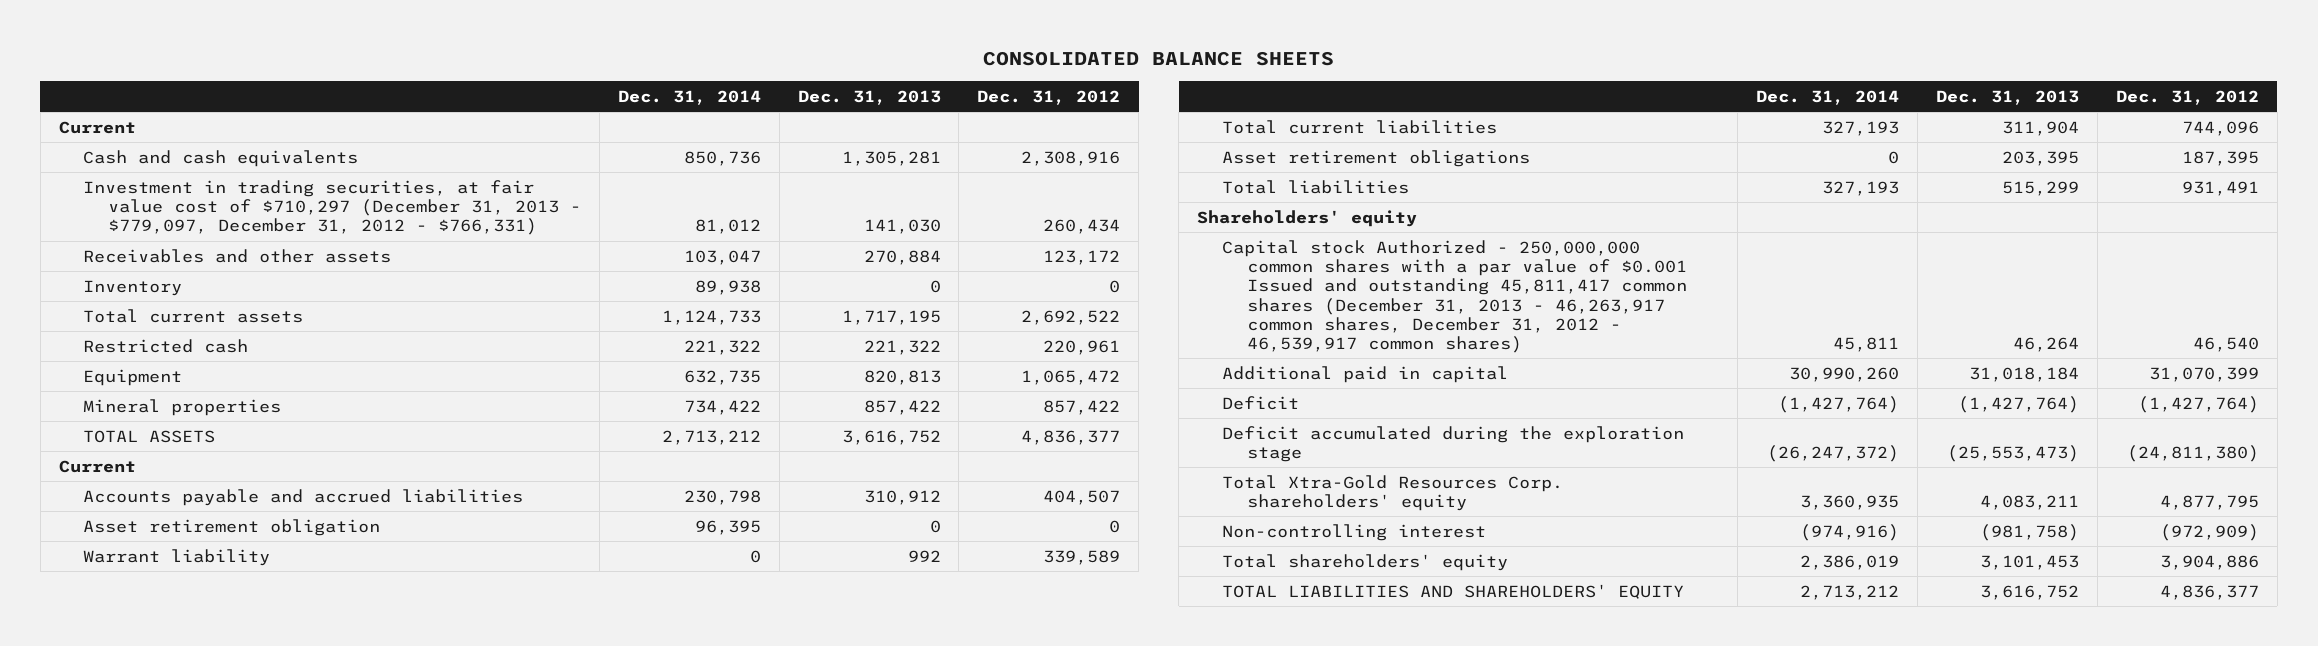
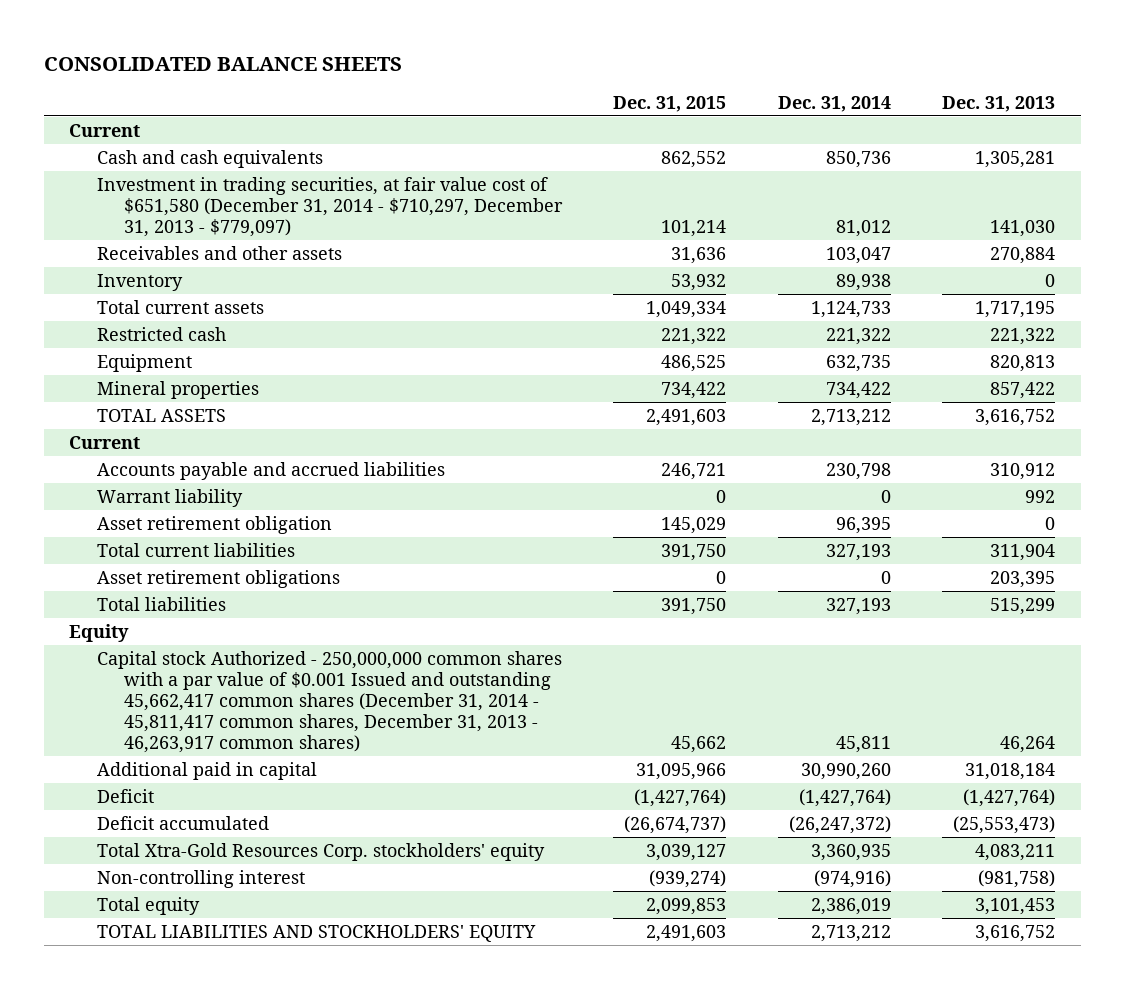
[977,89,1121,105] Dec. 31, 2012 -> none
none -> [613,95,727,112] Dec. 31, 2015
[83,179,581,236] Investment in trading securities, at fair value cost of $710,297 (December 31, 2013 - $779,097, December 31, 2012 - $766,331) -> [96,176,563,237] Investment in trading securities, at fair value cost of $651,580 (December 31, 2014 - $710,297, December 31, 2013 - $779,097)
[83,518,381,536] Asset retirement obligation -> [96,515,332,534] Asset retirement obligation
[1197,209,1418,227] Shareholders' equity -> [69,623,130,642] Equity
[1221,239,1687,354] Capital stock Authorized - 250,000,000 common shares with a par value of $0.001 Issued and outstanding 45,811,417 common shares (December 31, 2013 - 46,263,917 common shares, December 31, 2012 - 46,539,917 common shares) -> [96,650,562,753] Capital stock Authorized - 250,000,000 common shares with a par value of $0.001 Issued and outstanding 45,662,417 common shares (December 31, 2014 - 45,811,417 common shares, December 31, 2013 - 46,263,917 common shares)
[1221,425,1684,462] Deficit accumulated during the exploration stage -> [96,815,269,830] Deficit accumulated
[1221,474,1563,511] Total Xtra-Gold Resources Corp. shareholders' equity -> [96,842,545,861] Total Xtra-Gold Resources Corp. stockholders' equity
[1221,553,1508,571] Total shareholders' equity -> [96,896,200,915] Total equity
[1221,583,1684,599] TOTAL LIABILITIES AND SHAREHOLDERS' EQUITY -> [96,924,536,942] TOTAL LIABILITIES AND STOCKHOLDERS' EQUITY

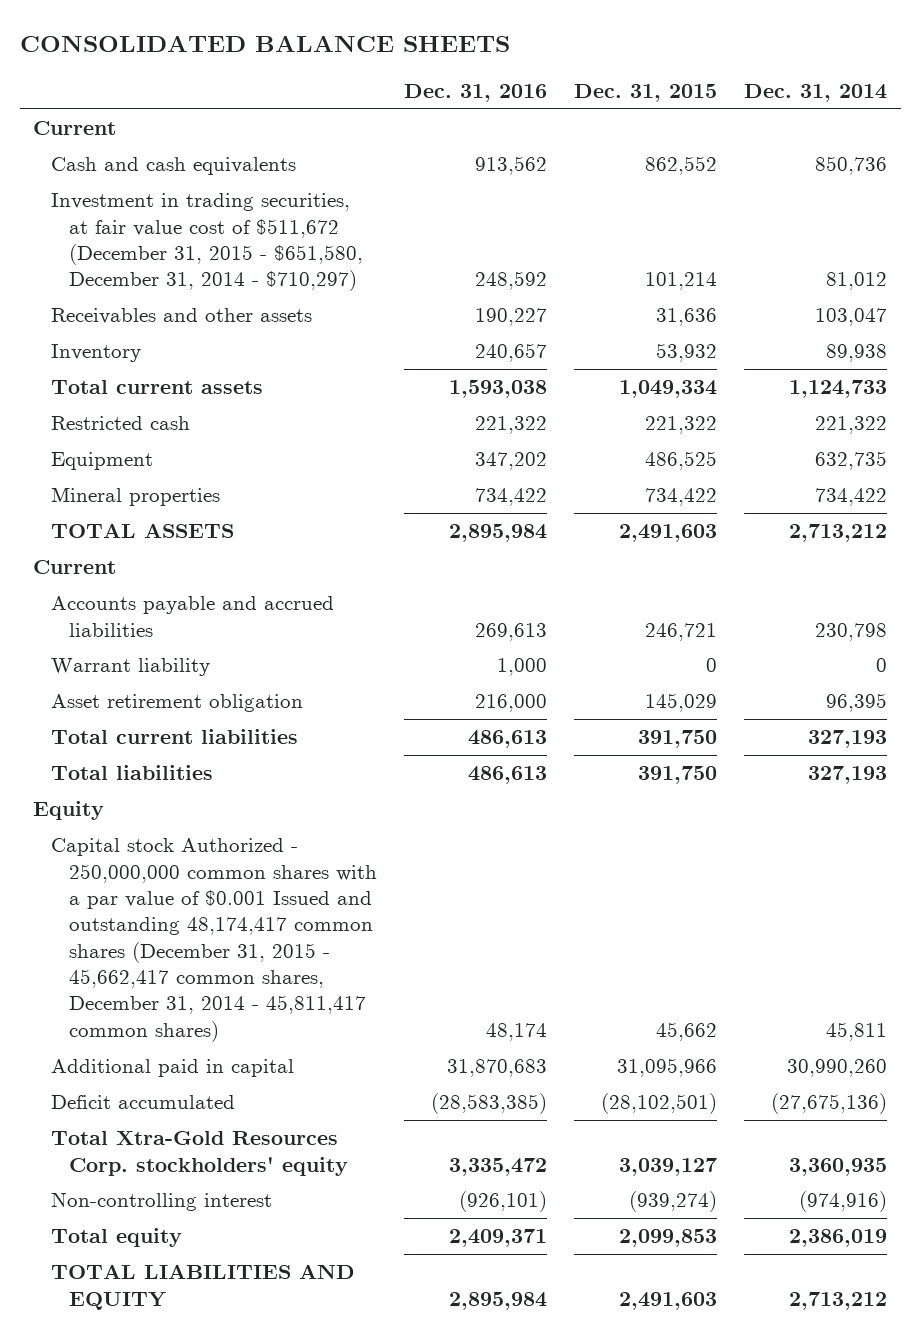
[942,95,1056,112] Dec. 31, 2013 -> none
none -> [403,83,547,102] Dec. 31, 2016
[96,176,563,237] Investment in trading securities, at fair value cost of $651,580 (December 31, 2014 - $710,297, December 31, 2013 - $779,097) -> [51,193,363,292] Investment in trading securities, at fair value cost of $511,672 (December 31, 2015 - $651,580, December 31, 2014 - $710,297)
[96,569,340,588] Asset retirement obligations -> none
[96,650,562,753] Capital stock Authorized - 250,000,000 common shares with a par value of $0.001 Issued and outstanding 45,662,417 common shares (December 31, 2014 - 45,811,417 common shares, December 31, 2013 - 46,263,917 common shares) -> [51,838,377,1042] Capital stock Authorized - 250,000,000 common shares with a par value of $0.001 Issued and outstanding 48,174,417 common shares (December 31, 2015 - 45,662,417 common shares, December 31, 2014 - 45,811,417 common shares)
[96,788,154,803] Deficit -> none
[624,815,727,834] (26,674,737) -> [601,1093,718,1115] (28,102,501)
[788,815,891,834] (26,247,372) -> [771,1093,888,1115] (27,675,136)
[96,924,536,942] TOTAL LIABILITIES AND STOCKHOLDERS' EQUITY -> [51,1264,356,1310] TOTAL LIABILITIES AND EQUITY

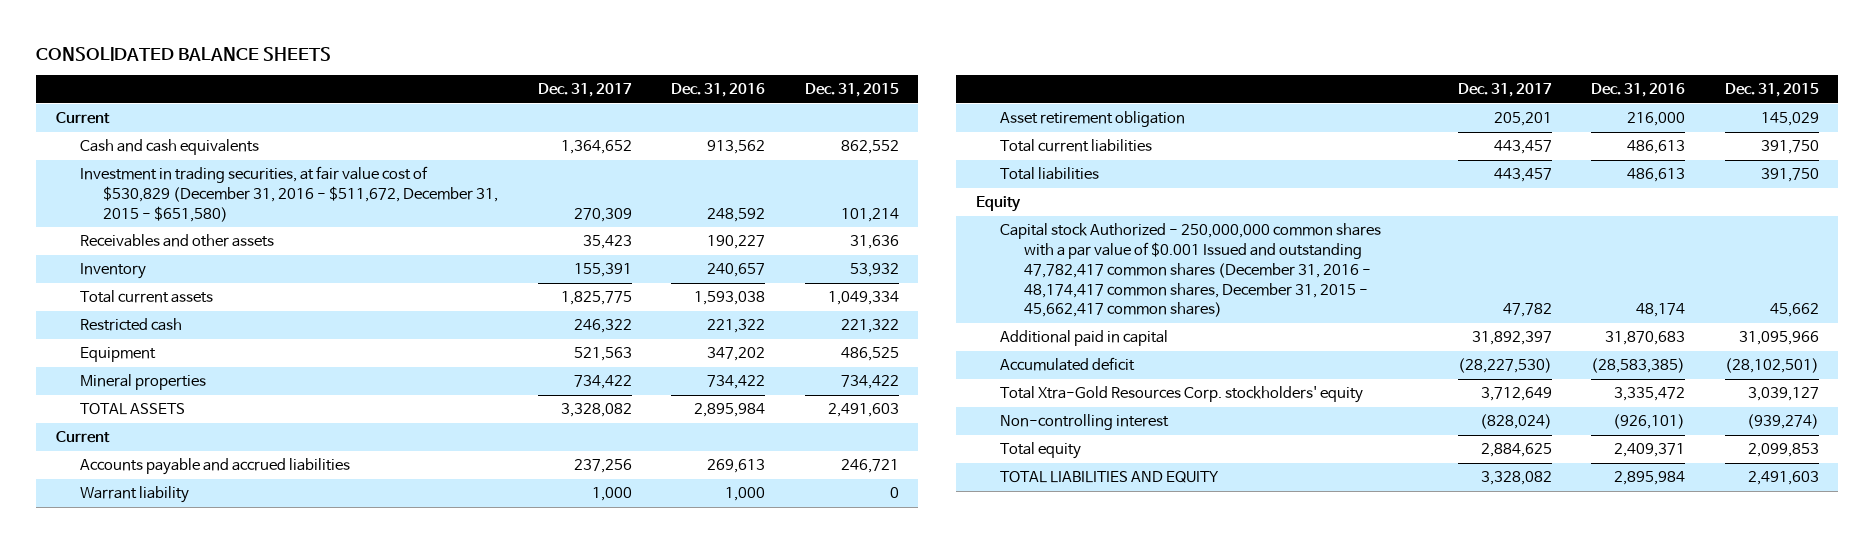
[744,83,888,102] Dec. 31, 2014 -> none
none -> [537,83,632,98] Dec. 31, 2017
[51,193,363,292] Investment in trading securities, at fair value cost of $511,672 (December 31, 2015 - $651,580, December 31, 2014 - $710,297) -> [79,166,499,222] Investment in trading securities, at fair value cost of $530,829 (December 31, 2016 - $511,672, December 31, 2015 - $651,580)
[51,838,377,1042] Capital stock Authorized - 250,000,000 common shares with a par value of $0.001 Issued and outstanding 48,174,417 common shares (December 31, 2015 - 45,662,417 common shares, December 31, 2014 - 45,811,417 common shares) -> [999,223,1381,318] Capital stock Authorized - 250,000,000 common shares with a par value of $0.001 Issued and outstanding 47,782,417 common shares (December 31, 2016 - 48,174,417 common shares, December 31, 2015 - 45,662,417 common shares)
[51,1095,236,1110] Deficit accumulated -> [999,357,1135,372] Accumulated deficit

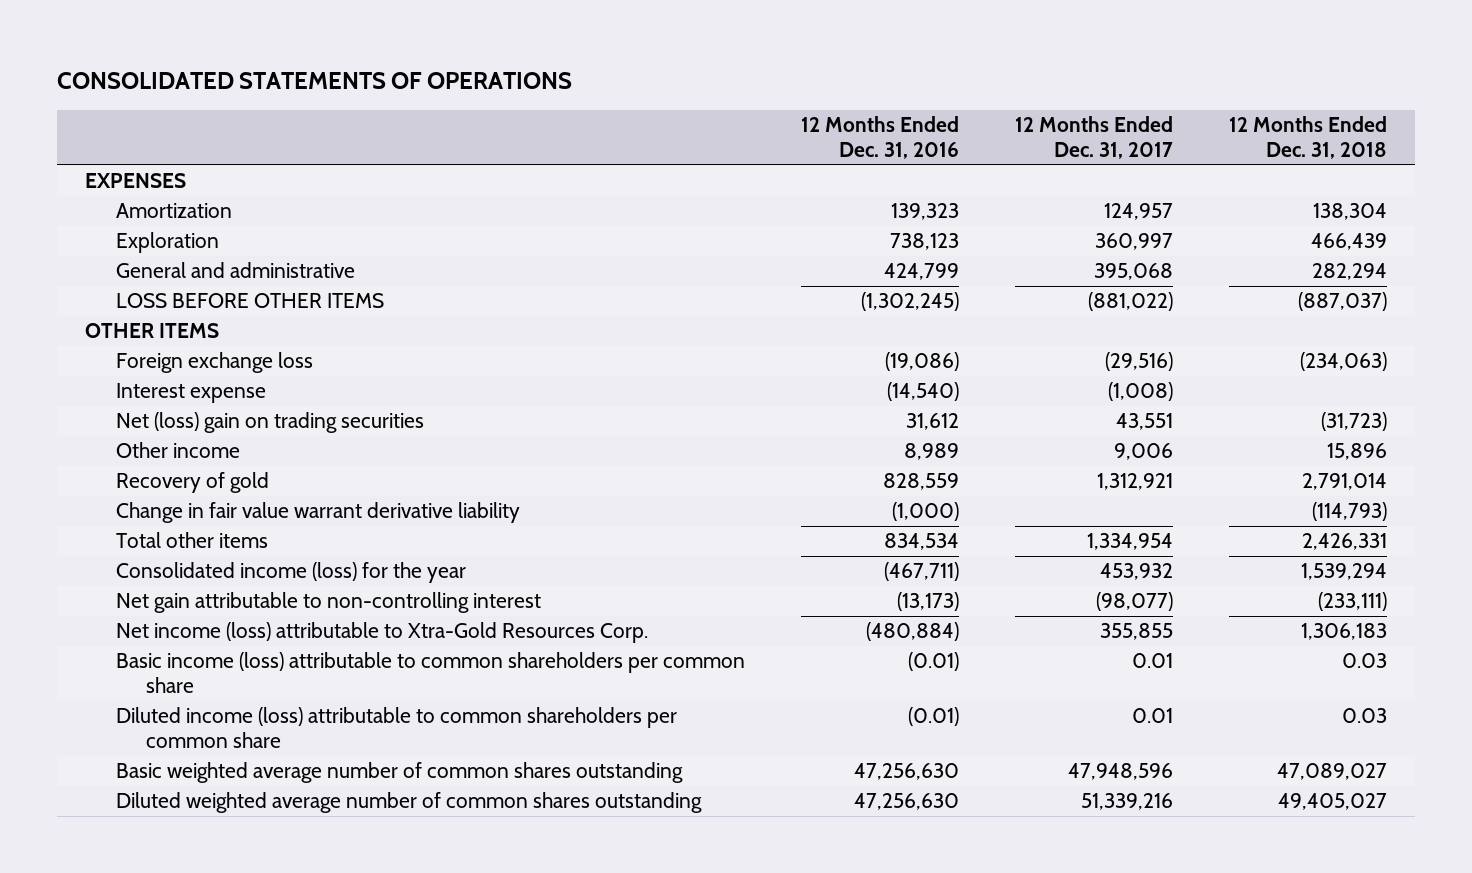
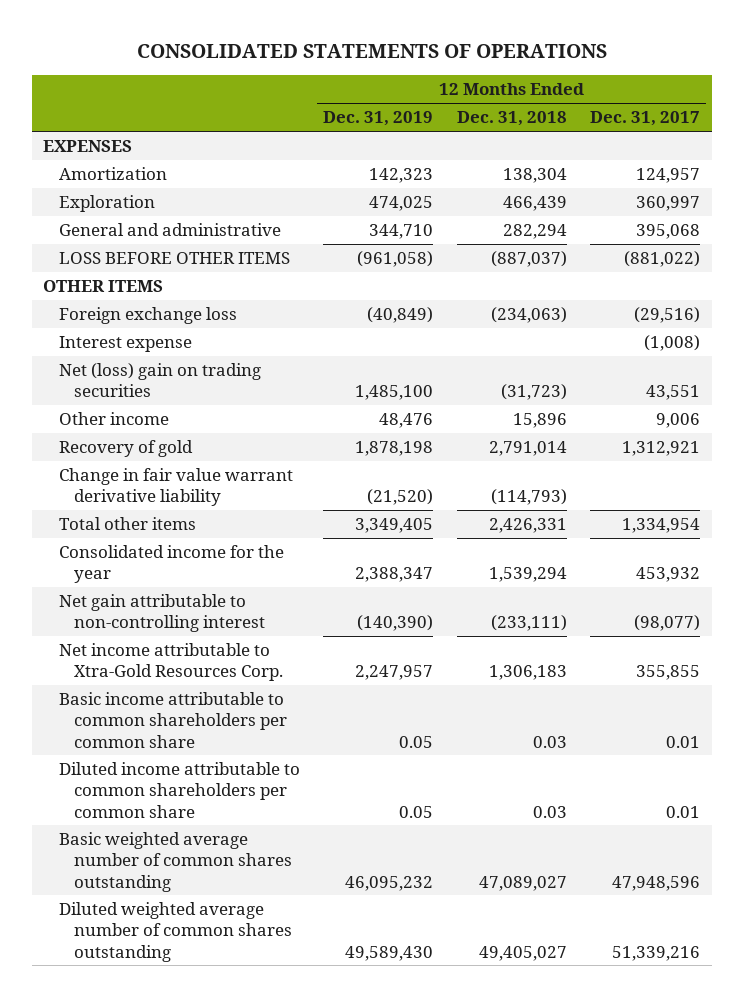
[800,116,959,160] 12 Months Ended Dec. 31, 2016 -> none
none -> [323,111,434,127] Dec. 31, 2019
[115,562,466,584] Consolidated income (loss) for the year -> [58,545,284,584] Consolidated income for the year
[115,622,648,644] Net income (loss) attributable to Xtra-Gold Resources Corp. -> [58,643,283,682] Net income attributable to Xtra-Gold Resources Corp.
[115,652,745,694] Basic income (loss) attributable to common shareholders per common share -> [58,692,287,748] Basic income attributable to common shareholders per common share
[115,707,677,749] Diluted income (loss) attributable to common shareholders per common share -> [58,762,300,818] Diluted income attributable to common shareholders per common share

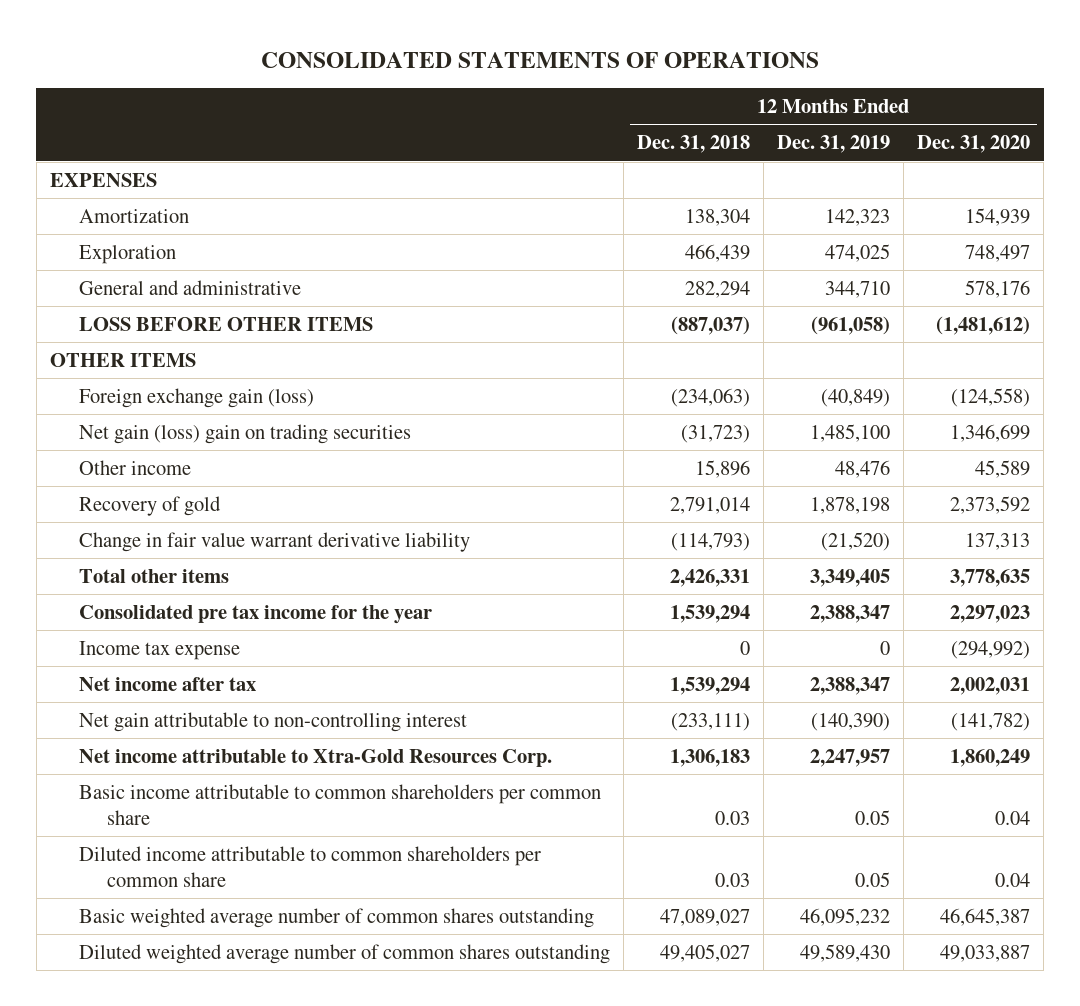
[590,111,701,127] Dec. 31, 2017 -> none
none -> [917,135,1031,154] Dec. 31, 2020
[58,336,192,353] Interest expense -> none
[58,307,237,325] Foreign exchange loss -> [78,387,314,408] Foreign exchange gain (loss)
[58,363,261,398] Net (loss) gain on trading securities -> [78,423,411,444] Net gain (loss) gain on trading securities
none -> [78,604,432,624] Consolidated pre tax income for the year
none -> [78,640,240,660] Income tax expense
[58,545,284,584] Consolidated income for the year -> [78,676,256,691] Net income after tax

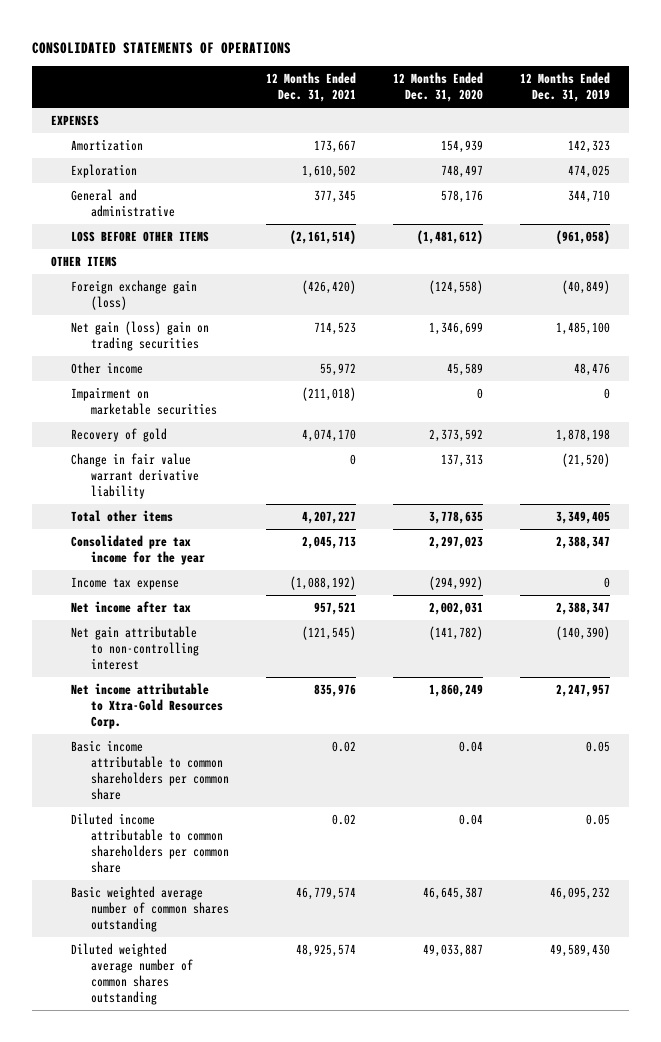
[636,135,750,154] Dec. 31, 2018 -> none
none -> [265,72,356,103] 12 Months Ended Dec. 31, 2021
none -> [70,387,217,416] Impairment on marketable securities

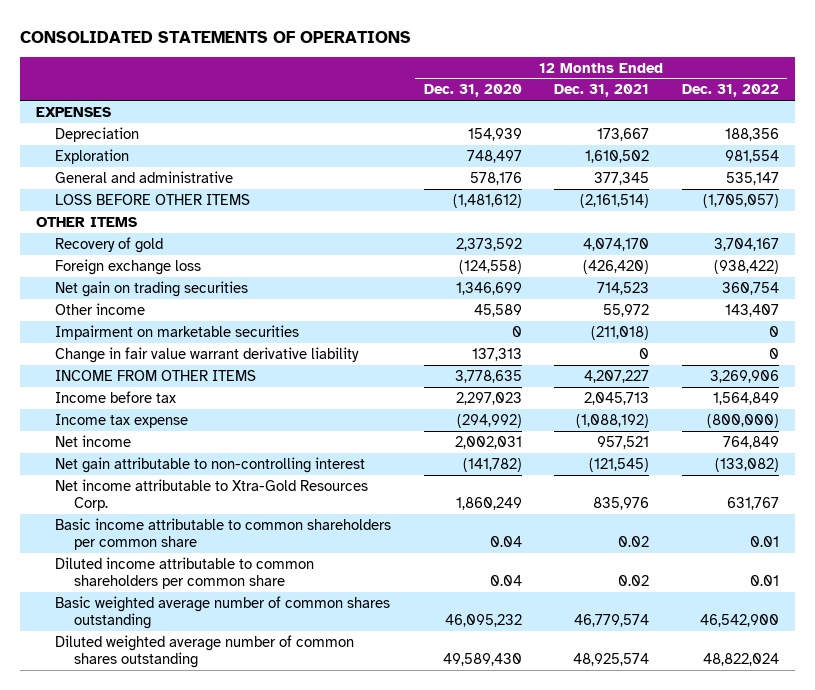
[520,72,611,103] 12 Months Ended Dec. 31, 2019 -> none
none -> [681,84,779,98] Dec. 31, 2022
[70,139,143,152] Amortization -> [55,126,140,142] Depreciation
[70,428,167,443] Recovery of gold -> [55,236,164,253] Recovery of gold
[70,280,197,311] Foreign exchange gain (loss) -> [55,258,202,275] Foreign exchange loss
[70,321,209,352] Net gain (loss) gain on trading securities -> [55,280,249,297] Net gain on trading securities
[70,510,173,523] Total other items -> [55,369,257,381] INCOME FROM OTHER ITEMS
[70,535,205,566] Consolidated pre tax income for the year -> [55,390,177,403] Income before tax
[70,601,191,614] Net income after tax -> [55,434,132,447] Net income
[423,887,484,901] 46,645,387 -> [444,613,522,627] 46,095,232
[423,944,484,958] 49,033,887 -> [442,652,522,666] 49,589,430

